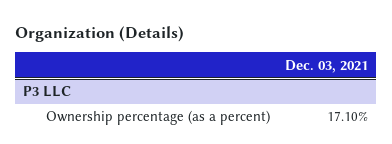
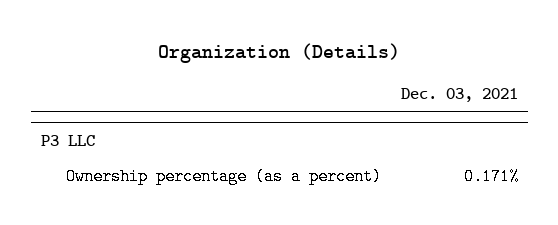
[327,111,369,122] 17.10% -> [463,168,519,186] 0.171%

